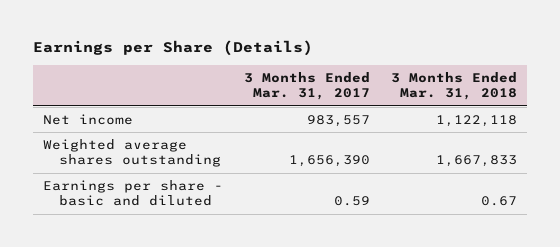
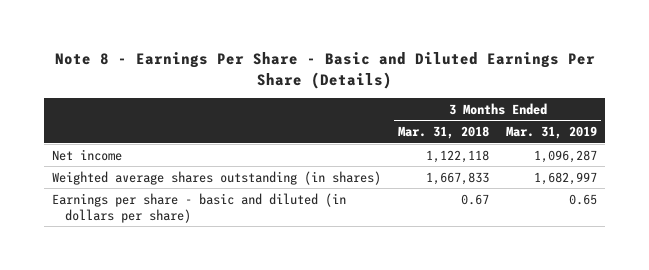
[33,40,314,57] Earnings per Share (Details) -> [54,52,595,89] Note 8 - Earnings Per Share - Basic and Diluted Earnings Per Share (Details)
[244,71,371,101] 3 Months Ended Mar. 31, 2017 -> none
none -> [506,126,598,140] Mar. 31, 2019
[43,138,221,168] Weighted average shares outstanding -> [52,170,382,185] Weighted average shares outstanding (in shares)
[43,179,224,207] Earnings per share - basic and diluted -> [52,192,347,223] Earnings per share - basic and diluted (in dollars per share)

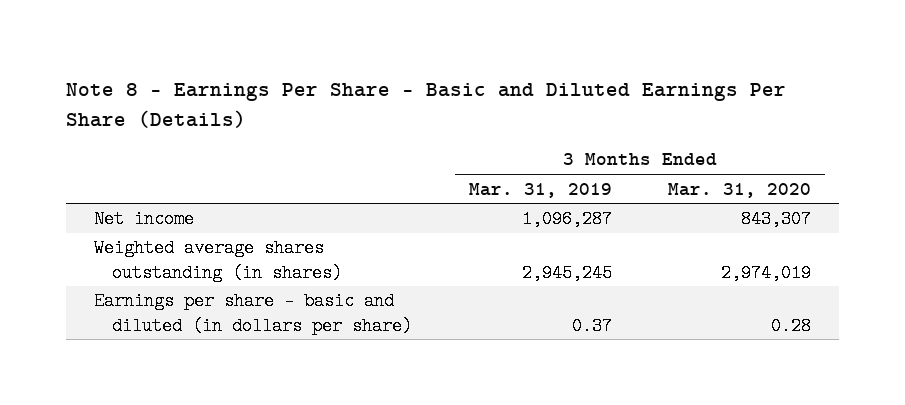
[398,126,490,140] Mar. 31, 2018 -> none
none -> [667,182,811,198] Mar. 31, 2020
[534,171,598,185] 1,682,997 -> [521,263,612,282] 2,945,245
[569,193,598,205] 0.65 -> [571,316,612,335] 0.37

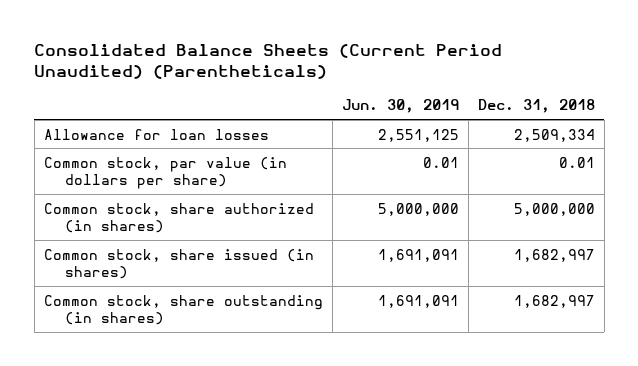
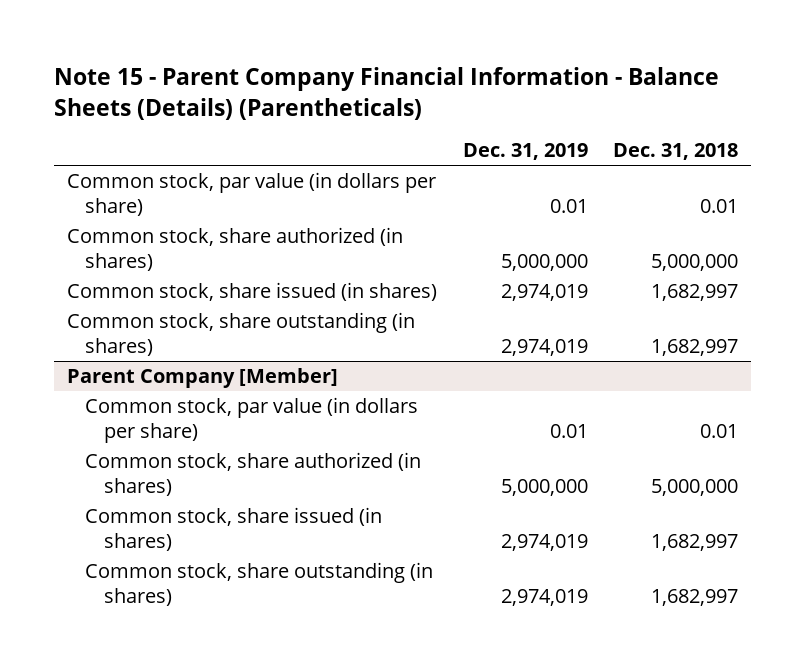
[34,43,503,80] Consolidated Balance Sheets (Current Period Unaudited) (Parentheticals) -> [53,66,719,120] Note 15 - Parent Company Financial Information - Balance Sheets (Details) (Parentheticals)
[341,99,459,114] Jun. 30, 2019 -> none
none -> [462,143,588,161] Dec. 31, 2019
[43,128,269,140] Allowance for loan losses -> none
none -> [66,367,338,388] Parent Company [Member]
none -> [85,396,419,443] Common stock, par value (in dollars per share)
none -> [85,451,422,496] Common stock, share authorized (in shares)
none -> [85,506,383,551] Common stock, share issued (in shares)
none -> [85,561,434,606] Common stock, share outstanding (in shares)

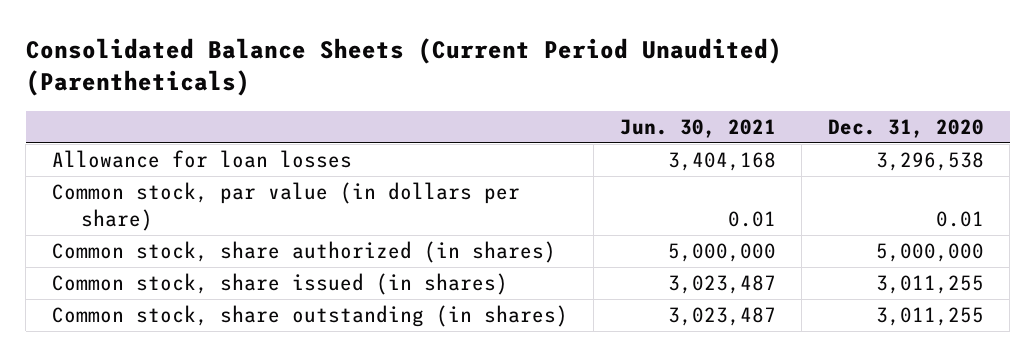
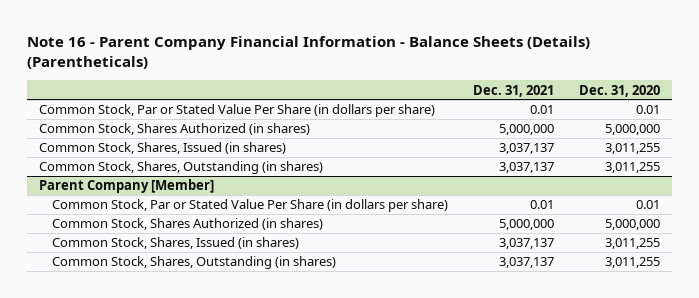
[25,37,782,97] Consolidated Balance Sheets (Current Period Unaudited) (Parentheticals) -> [26,35,590,70] Note 16 - Parent Company Financial Information - Balance Sheets (Details) (Parentheticals)
[619,119,776,139] Jun. 30, 2021 -> none
none -> [473,84,555,97] Dec. 31, 2021
[51,150,352,169] Allowance for loan losses -> none
[51,182,520,232] Common stock, par value (in dollars per share) -> [38,104,435,118] Common Stock, Par or Stated Value Per Share (in dollars per share)
[51,241,556,264] Common stock, share authorized (in shares) -> [38,123,310,136] Common Stock, Shares Authorized (in shares)
[51,273,508,296] Common stock, share issued (in shares) -> [38,142,286,155] Common Stock, Shares, Issued (in shares)
[51,305,568,328] Common stock, share outstanding (in shares) -> [38,161,323,175] Common Stock, Shares, Outstanding (in shares)
none -> [38,179,214,194] Parent Company [Member]
none -> [52,199,449,213] Common Stock, Par or Stated Value Per Share (in dollars per share)
none -> [52,218,324,231] Common Stock, Shares Authorized (in shares)
none -> [52,237,300,250] Common Stock, Shares, Issued (in shares)
none -> [52,256,337,270] Common Stock, Shares, Outstanding (in shares)

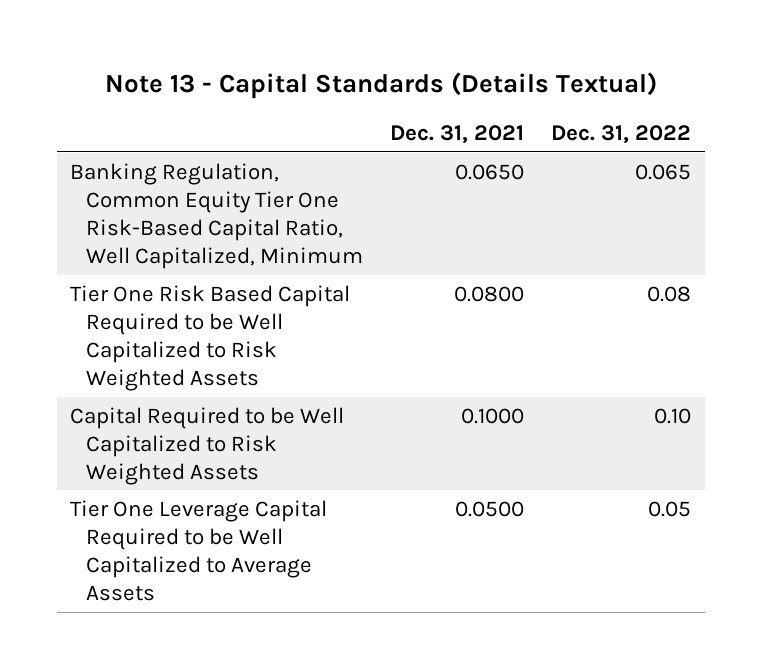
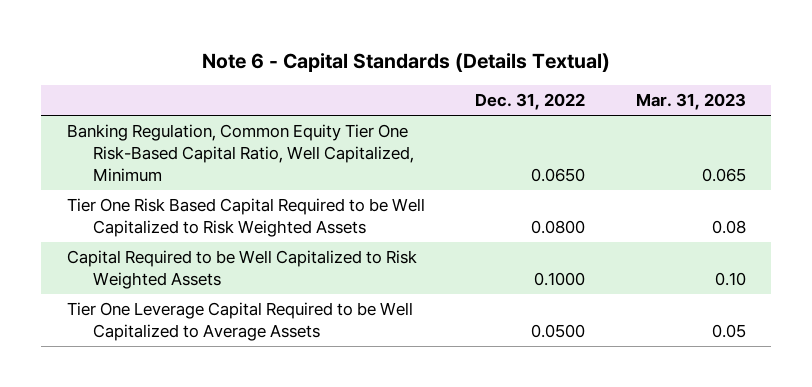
[104,71,657,99] Note 13 - Capital Standards (Details Textual) -> [202,53,611,73] Note 6 - Capital Standards (Details Textual)
[390,125,525,145] Dec. 31, 2021 -> none
none -> [635,93,746,111] Mar. 31, 2023
[635,163,692,180] 0.065 -> [531,168,586,183] 0.0650
[647,285,692,302] 0.08 -> [531,220,586,235] 0.0800
[654,407,692,424] 0.10 -> [534,272,586,287] 0.1000
[648,500,692,517] 0.05 -> [531,324,586,339] 0.0500

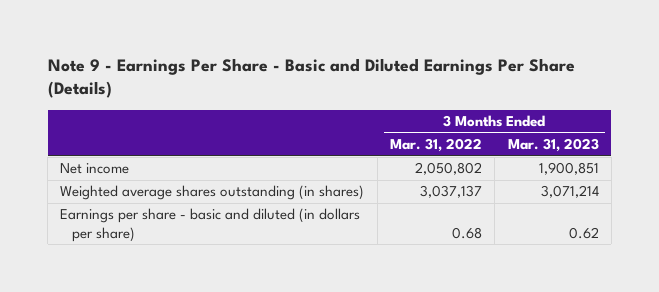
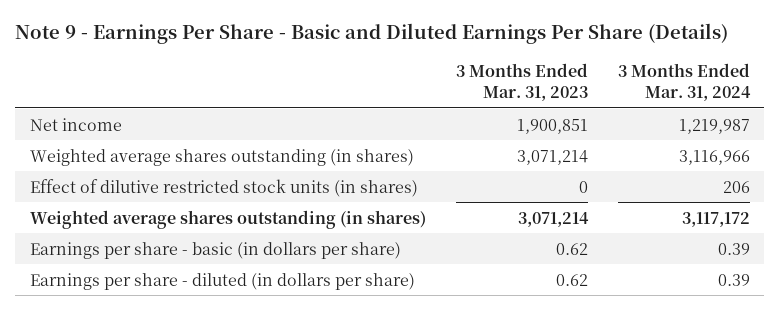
[389,138,482,153] Mar. 31, 2022 -> none
none -> [617,63,751,101] 3 Months Ended Mar. 31, 2024
none -> [29,178,418,197] Effect of dilutive restricted stock units (in shares)
none -> [29,209,426,229] Weighted average shares outstanding (in shares)
[60,208,361,242] Earnings per share - basic and diluted (in dollars per share) -> [29,241,401,259] Earnings per share - basic (in dollars per share)
none -> [29,272,415,290] Earnings per share - diluted (in dollars per share)

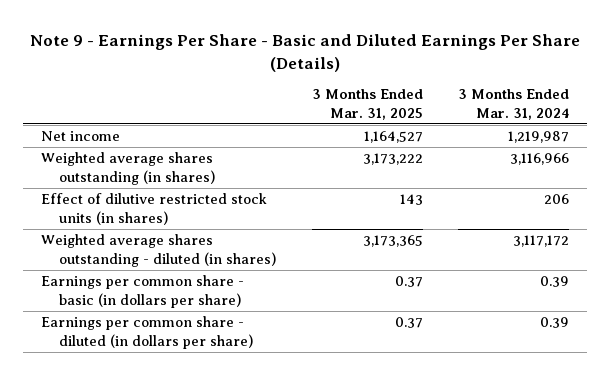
[455,63,588,101] 3 Months Ended Mar. 31, 2023 -> none
none -> [311,89,423,120] 3 Months Ended Mar. 31, 2025
[29,209,426,229] Weighted average shares outstanding (in shares) -> [41,234,277,267] Weighted average shares outstanding - diluted (in shares)
[29,241,401,259] Earnings per share - basic (in dollars per share) -> [41,275,245,308] Earnings per common share - basic (in dollars per share)
[29,272,415,290] Earnings per share - diluted (in dollars per share) -> [41,316,254,349] Earnings per common share - diluted (in dollars per share)

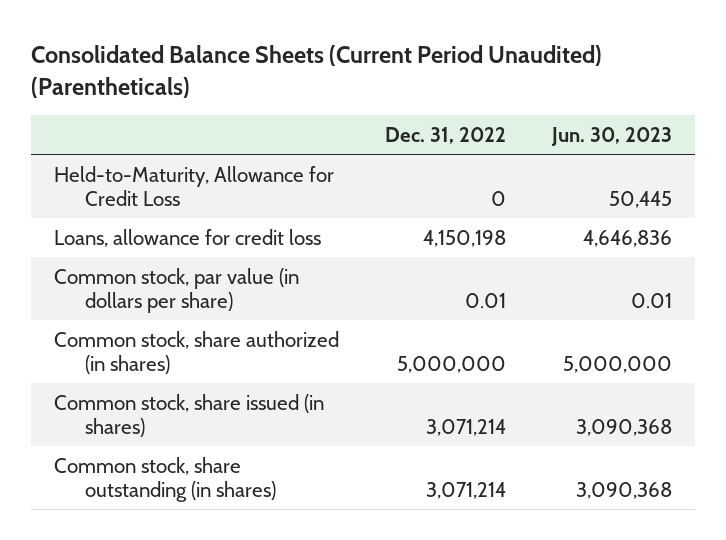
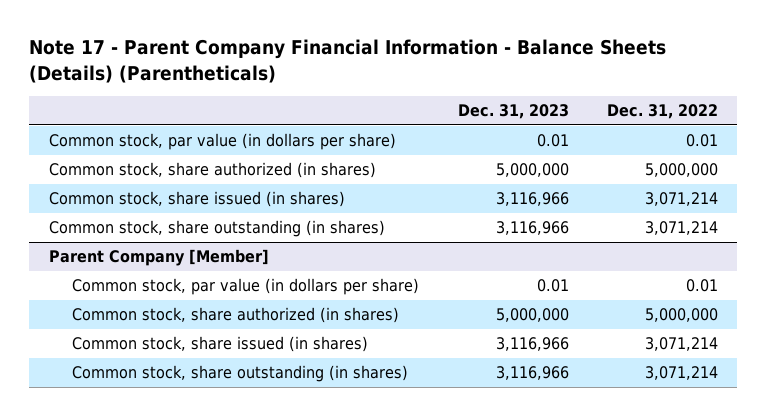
[30,44,602,98] Consolidated Balance Sheets (Current Period Unaudited) (Parentheticals) -> [29,39,667,83] Note 17 - Parent Company Financial Information - Balance Sheets (Details) (Parentheticals)
[551,126,673,146] Jun. 30, 2023 -> none
none -> [457,104,569,120] Dec. 31, 2023
[53,165,334,206] Held-to-Maturity, Allowance for Credit Loss -> none
[53,228,321,247] Loans, allowance for credit loss -> none
none -> [48,249,269,267] Parent Company [Member]
none -> [72,278,420,296] Common stock, par value (in dollars per share)
none -> [72,307,400,324] Common stock, share authorized (in shares)
none -> [72,336,369,353] Common stock, share issued (in shares)
none -> [72,365,409,383] Common stock, share outstanding (in shares)

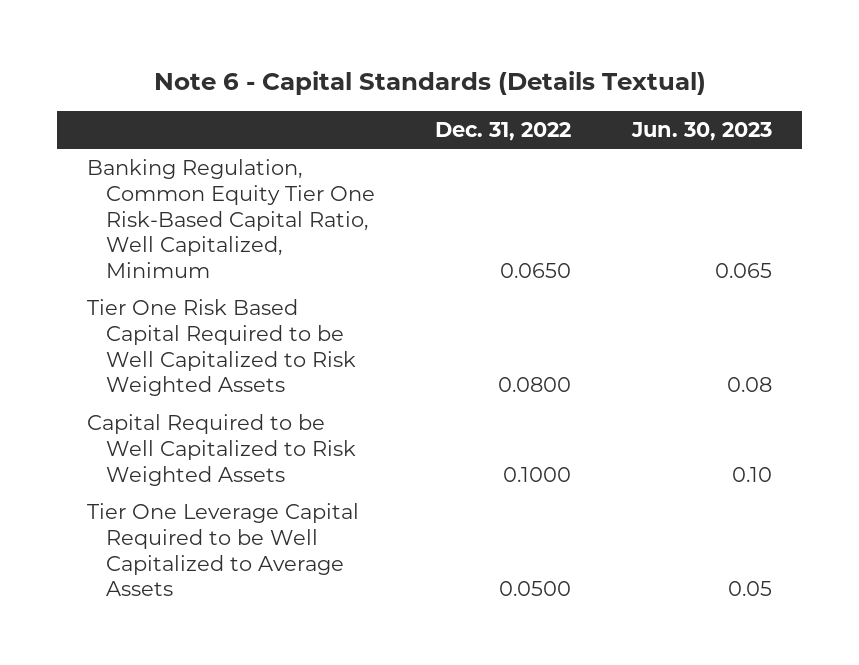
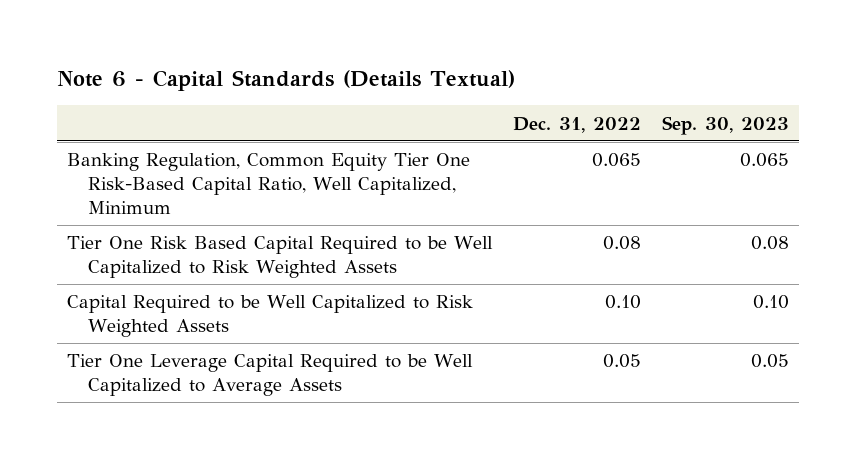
[630,122,772,142] Jun. 30, 2023 -> none
none -> [661,115,789,135] Sep. 30, 2023
[500,262,572,278] 0.0650 -> [591,153,641,168] 0.065
[498,377,572,393] 0.0800 -> [602,236,641,251] 0.08
[503,466,572,482] 0.1000 -> [604,295,641,310] 0.10
[499,581,572,597] 0.0500 -> [602,354,641,369] 0.05

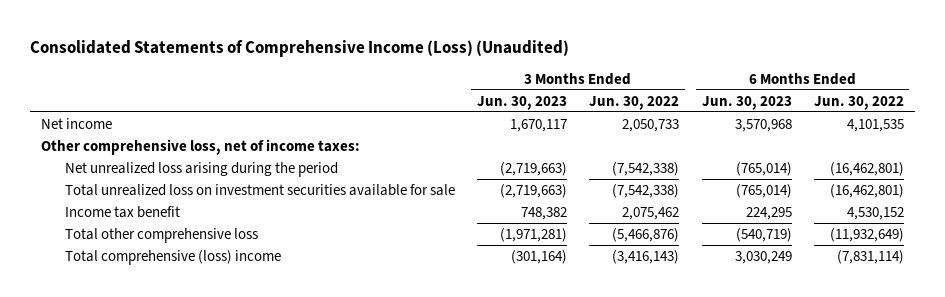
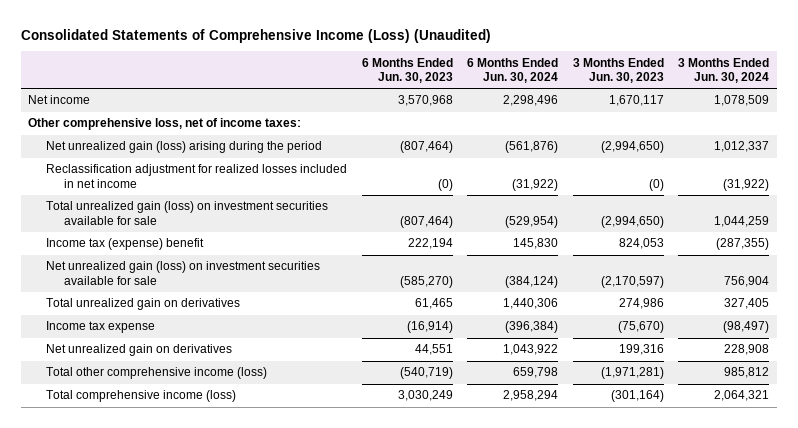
[589,95,680,110] Jun. 30, 2022 -> none
[813,95,904,110] Jun. 30, 2022 -> none
none -> [467,57,559,84] 6 Months Ended Jun. 30, 2024
none -> [678,57,770,84] 3 Months Ended Jun. 30, 2024
[64,161,338,177] Net unrealized loss arising during the period -> [46,141,323,154] Net unrealized gain (loss) arising during the period
[500,161,568,176] (2,719,663) -> [600,141,664,154] (2,994,650)
[735,161,792,176] (765,014) -> [399,141,453,154] (807,464)
none -> [46,164,348,188] Reclassification adjustment for realized losses included in net income
[64,183,455,196] Total unrealized loss on investment securities available for sale -> [46,201,329,225] Total unrealized gain (loss) on investment securities available for sale
[500,183,568,198] (2,719,663) -> [600,215,664,228] (2,994,650)
[735,183,792,198] (765,014) -> [399,215,453,228] (807,464)
[64,205,180,218] Income tax benefit -> [46,238,205,251] Income tax (expense) benefit
[521,206,568,220] 748,382 -> [618,238,664,250] 824,053
[745,206,792,220] 224,295 -> [407,238,453,250] 222,194
none -> [46,261,321,285] Net unrealized gain (loss) on investment securities available for sale
none -> [46,298,241,311] Total unrealized gain on derivatives
none -> [46,321,156,334] Income tax expense
none -> [46,344,233,357] Net unrealized gain on derivatives
[64,227,258,243] Total other comprehensive loss -> [46,367,268,380] Total other comprehensive income (loss)
[64,249,281,265] Total comprehensive (loss) income -> [46,390,237,403] Total comprehensive income (loss)

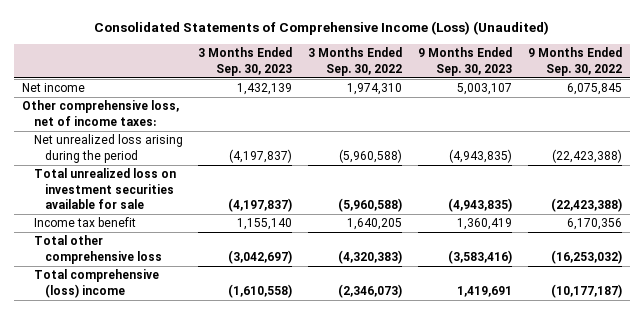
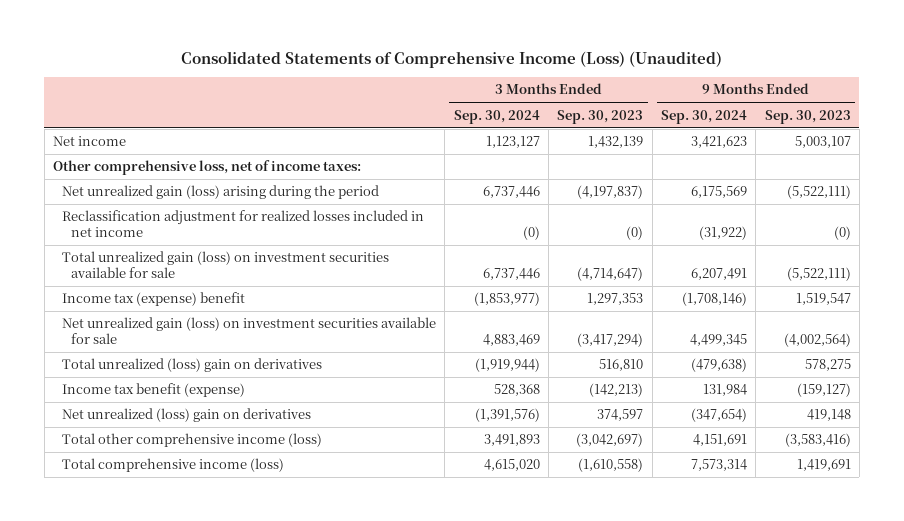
[308,47,403,76] 3 Months Ended Sep. 30, 2022 -> none
[528,47,623,76] 9 Months Ended Sep. 30, 2022 -> none
none -> [453,109,540,124] Sep. 30, 2024
none -> [660,109,747,124] Sep. 30, 2024
[33,134,183,163] Net unrealized loss arising during the period -> [62,185,380,200] Net unrealized gain (loss) arising during the period
[449,148,513,163] (4,943,835) -> [786,185,851,200] (5,522,111)
none -> [62,210,425,238] Reclassification adjustment for realized losses included in net income
[33,168,176,209] Total unrealized loss on investment securities available for sale -> [62,251,390,279] Total unrealized gain (loss) on investment securities available for sale
[228,197,293,212] (4,197,837) -> [577,267,644,282] (4,714,647)
[448,197,513,212] (4,943,835) -> [786,267,851,282] (5,522,111)
[33,217,136,228] Income tax benefit -> [62,292,246,307] Income tax (expense) benefit
[237,218,293,231] 1,155,140 -> [587,293,644,306] 1,297,353
[457,218,513,231] 1,360,419 -> [795,293,851,306] 1,519,547
none -> [62,317,437,345] Net unrealized gain (loss) on investment securities available for sale
none -> [62,358,323,373] Total unrealized (loss) gain on derivatives
none -> [62,383,246,398] Income tax benefit (expense)
none -> [62,408,312,423] Net unrealized (loss) gain on derivatives
[33,235,163,264] Total other comprehensive loss -> [62,433,323,448] Total other comprehensive income (loss)
[33,269,159,298] Total comprehensive (loss) income -> [62,458,285,473] Total comprehensive income (loss)

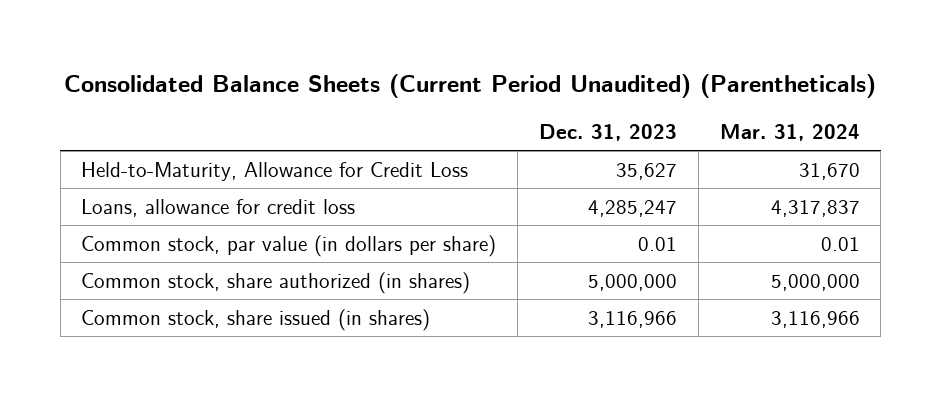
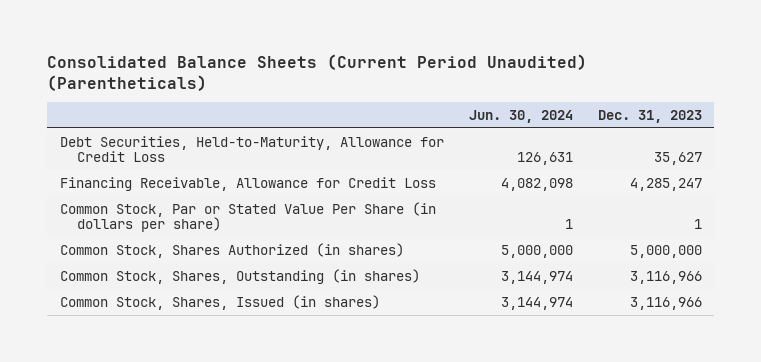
[719,123,860,141] Mar. 31, 2024 -> none
none -> [468,109,573,123] Jun. 30, 2024
[81,161,469,181] Held-to-Maturity, Allowance for Credit Loss -> [59,135,444,163] Debt Securities, Held-to-Maturity, Allowance for Credit Loss
[81,198,356,217] Loans, allowance for credit loss -> [59,176,436,191] Financing Receivable, Allowance for Credit Loss
[81,234,497,257] Common stock, par value (in dollars per share) -> [59,201,436,233] Common Stock, Par or Stated Value Per Share (in dollars per share)
[637,236,677,251] 0.01 -> [693,219,702,230] 1
[81,271,471,294] Common stock, share authorized (in shares) -> [59,242,404,258] Common Stock, Shares Authorized (in shares)
none -> [59,268,420,284] Common Stock, Shares, Outstanding (in shares)
[81,308,431,331] Common stock, share issued (in shares) -> [59,294,380,310] Common Stock, Shares, Issued (in shares)

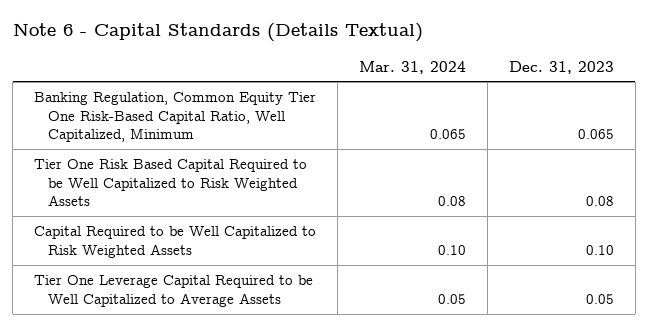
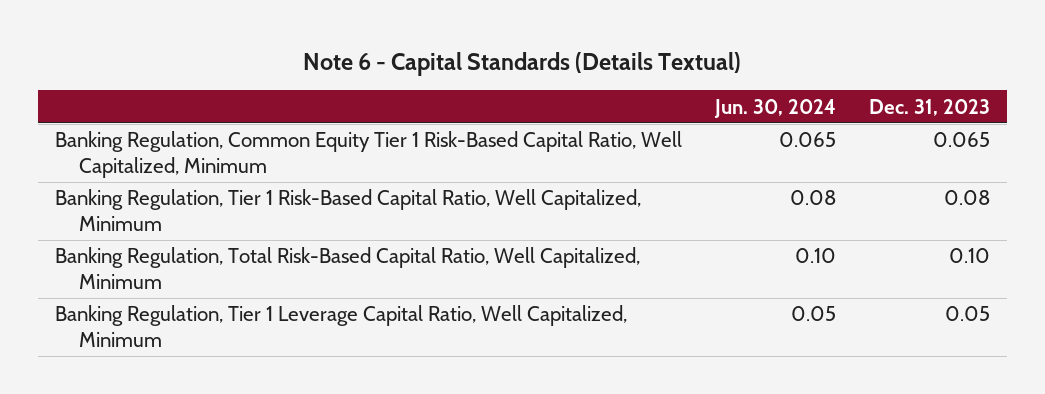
[359,60,467,74] Mar. 31, 2024 -> none
none -> [713,98,836,118] Jun. 30, 2024
[34,92,317,143] Banking Regulation, Common Equity Tier One Risk-Based Capital Ratio, Well Capitalized, Minimum -> [54,131,682,179] Banking Regulation, Common Equity Tier 1 Risk-Based Capital Ratio, Well Capitalized, Minimum
[34,159,308,207] Tier One Risk Based Capital Required to be Well Capitalized to Risk Weighted Assets -> [54,189,641,232] Banking Regulation, Tier 1 Risk-Based Capital Ratio, Well Capitalized, Minimum
[34,226,317,258] Capital Required to be Well Capitalized to Risk Weighted Assets -> [54,247,640,290] Banking Regulation, Total Risk-Based Capital Ratio, Well Capitalized, Minimum
[34,275,314,307] Tier One Leverage Capital Required to be Well Capitalized to Average Assets -> [54,305,627,348] Banking Regulation, Tier 1 Leverage Capital Ratio, Well Capitalized, Minimum

